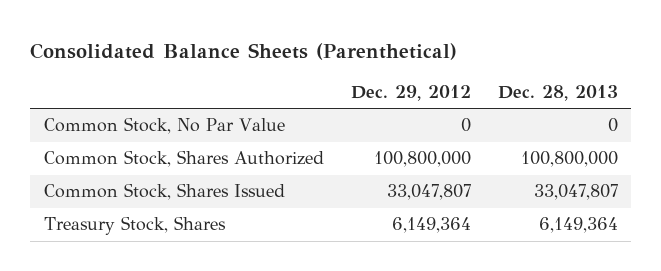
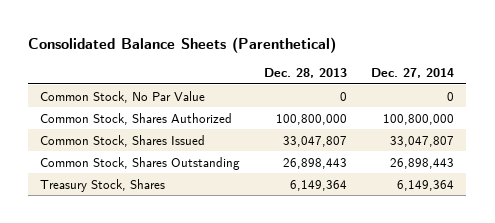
[350,85,471,102] Dec. 29, 2012 -> none
none -> [371,68,455,79] Dec. 27, 2014
none -> [40,156,241,170] Common Stock, Shares Outstanding

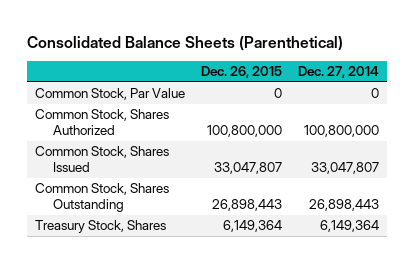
[264,68,348,79] Dec. 28, 2013 -> none
none -> [200,66,282,79] Dec. 26, 2015
[40,90,206,103] Common Stock, No Par Value -> [34,88,185,101] Common Stock, Par Value

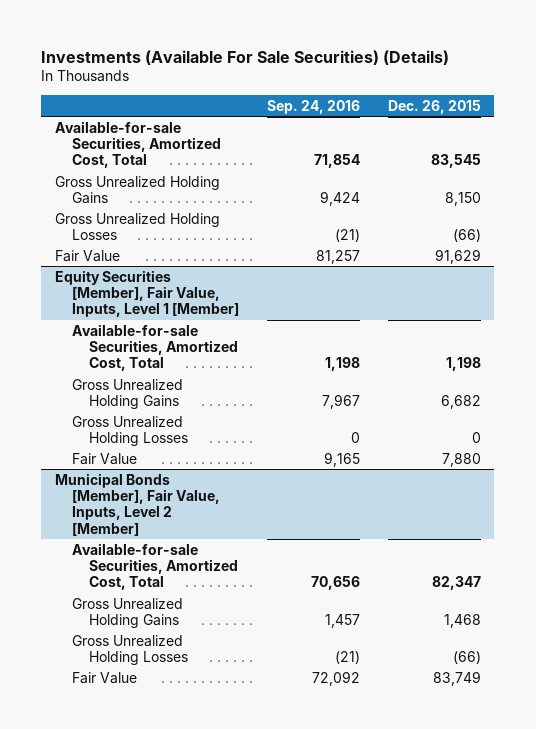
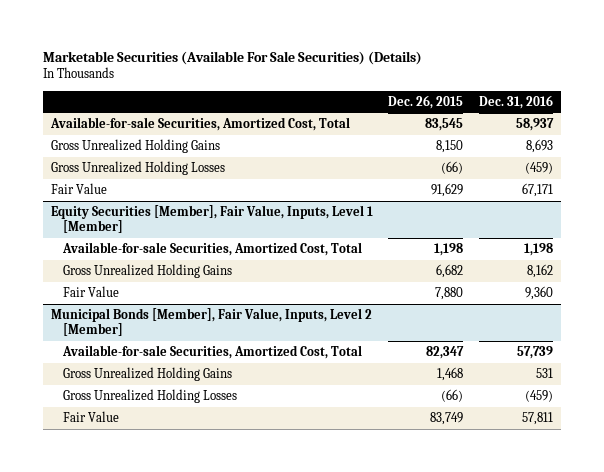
[41,49,450,65] Investments (Available For Sale Securities) (Details) -> [42,50,422,65] Marketable Securities (Available For Sale Securities) (Details)
[266,99,360,114] Sep. 24, 2016 -> none
none -> [479,94,554,109] Dec. 31, 2016
[72,415,189,446] Gross Unrealized Holding Losses -> none

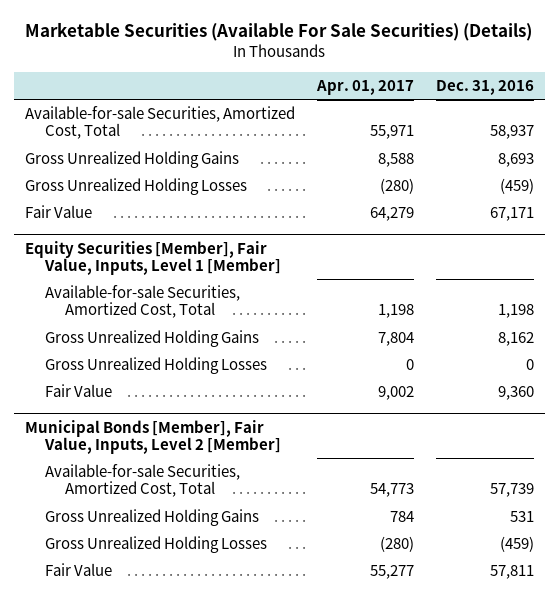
[388,94,464,109] Dec. 26, 2015 -> none
none -> [315,79,414,95] Apr. 01, 2017
none -> [45,357,268,375] Gross Unrealized Holding Losses

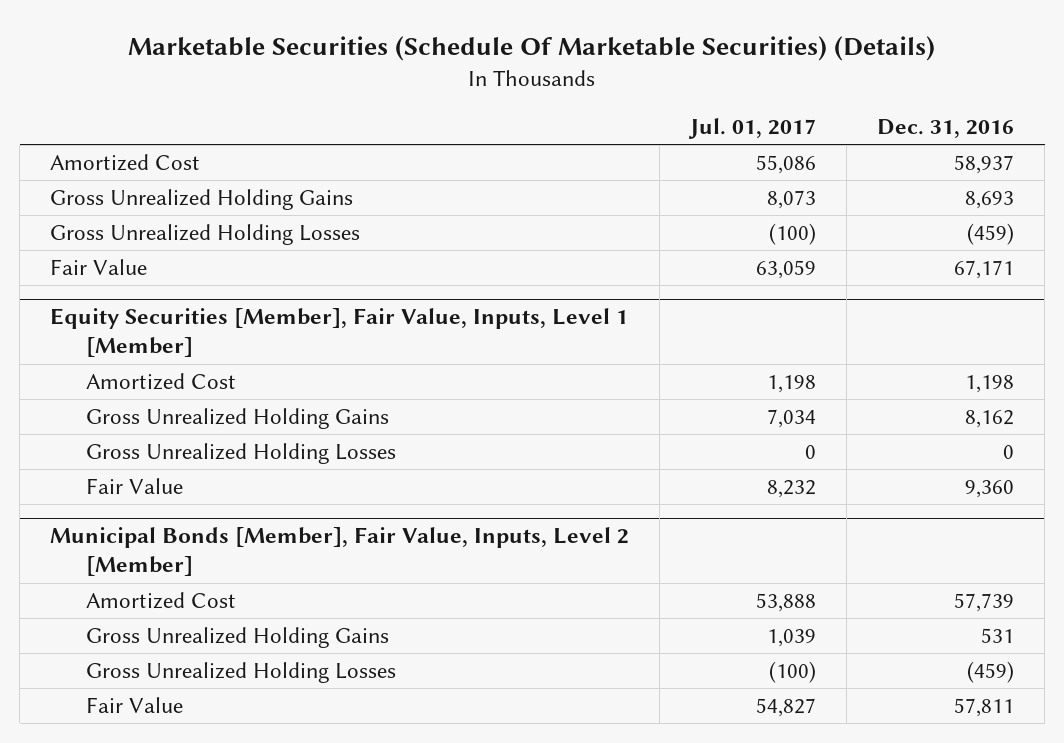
[25,21,533,41] Marketable Securities (Available For Sale Securities) (Details) -> [128,36,936,62] Marketable Securities (Schedule Of Marketable Securities) (Details)
[315,79,414,95] Apr. 01, 2017 -> none
none -> [688,117,817,139] Jul. 01, 2017
[24,106,295,140] Available-for-sale Securities, Amortized Cost, Total -> [50,154,201,172] Amortized Cost
[45,285,241,319] Available-for-sale Securities, Amortized Cost, Total -> [85,373,236,391] Amortized Cost
[45,464,241,498] Available-for-sale Securities, Amortized Cost, Total -> [85,592,236,610] Amortized Cost

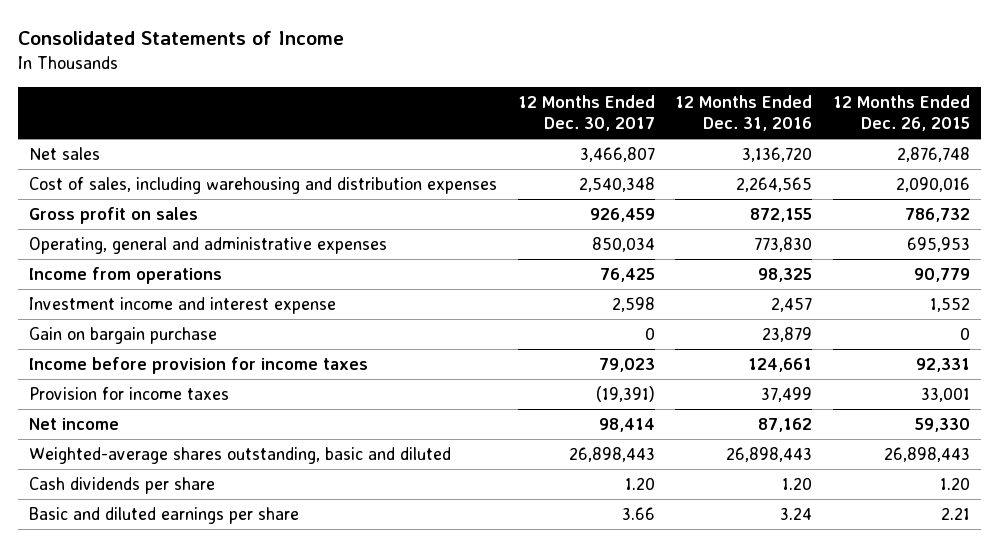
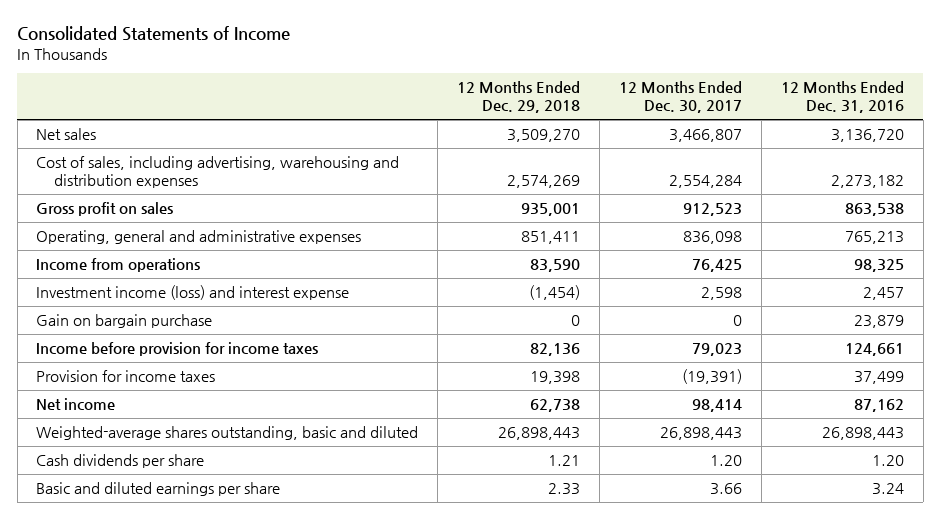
[833,94,971,132] 12 Months Ended Dec. 26, 2015 -> none
none -> [457,80,581,114] 12 Months Ended Dec. 29, 2018
[28,177,497,195] Cost of sales, including warehousing and distribution expenses -> [36,156,400,189] Cost of sales, including advertising, warehousing and distribution expenses
[578,177,655,193] 2,540,348 -> [669,175,743,189] 2,554,284
[736,177,813,193] 2,264,565 -> [830,175,904,189] 2,273,182
[589,208,655,223] 926,459 -> [683,203,743,217] 912,523
[750,208,813,223] 872,155 -> [844,203,904,217] 863,538
[591,237,655,253] 850,034 -> [683,231,743,245] 836,098
[754,237,813,253] 773,830 -> [844,231,904,245] 765,213
[28,297,336,315] Investment income and interest expense -> [36,285,350,301] Investment income (loss) and interest expense

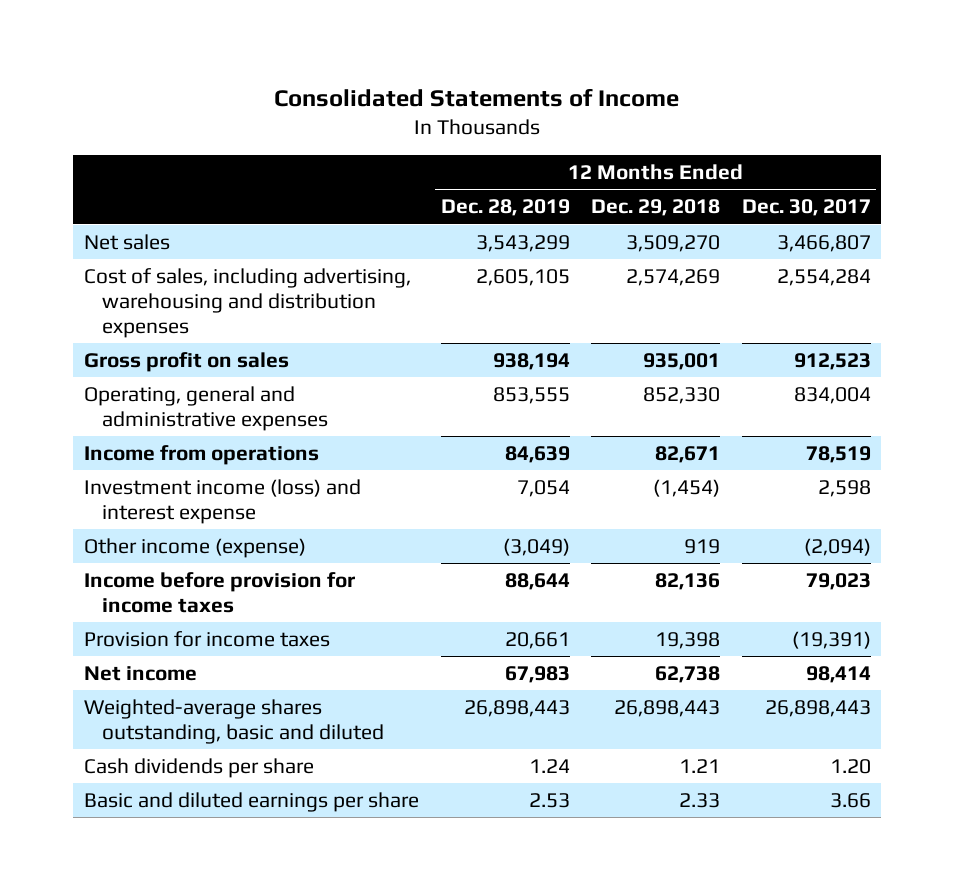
[780,80,904,114] 12 Months Ended Dec. 31, 2016 -> none
none -> [440,199,570,217] Dec. 28, 2019
[521,231,581,245] 851,411 -> [643,386,721,404] 852,330
[683,231,743,245] 836,098 -> [793,386,871,404] 834,004
[530,259,581,273] 83,590 -> [655,445,721,463] 82,671
[692,259,743,273] 76,425 -> [805,445,871,463] 78,519
[36,314,213,329] Gain on bargain purchase -> none
none -> [84,537,307,558] Other income (expense)

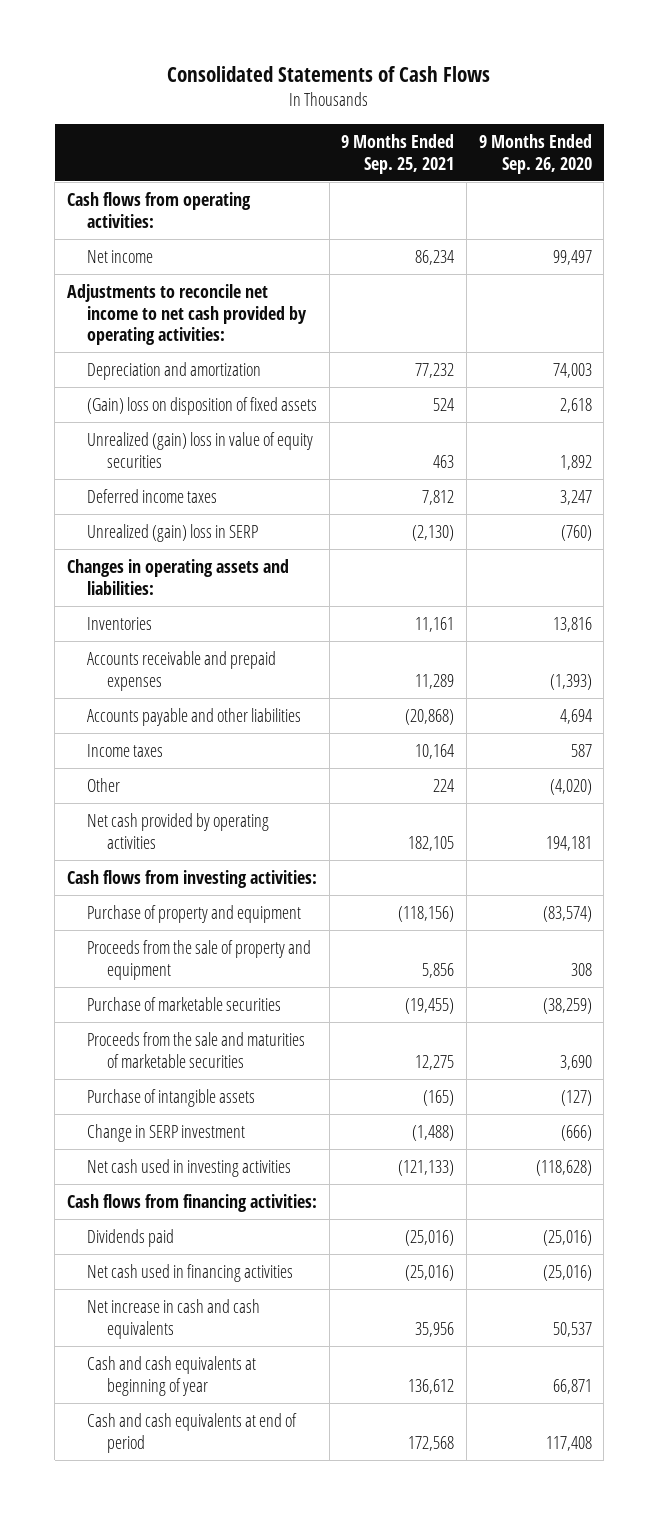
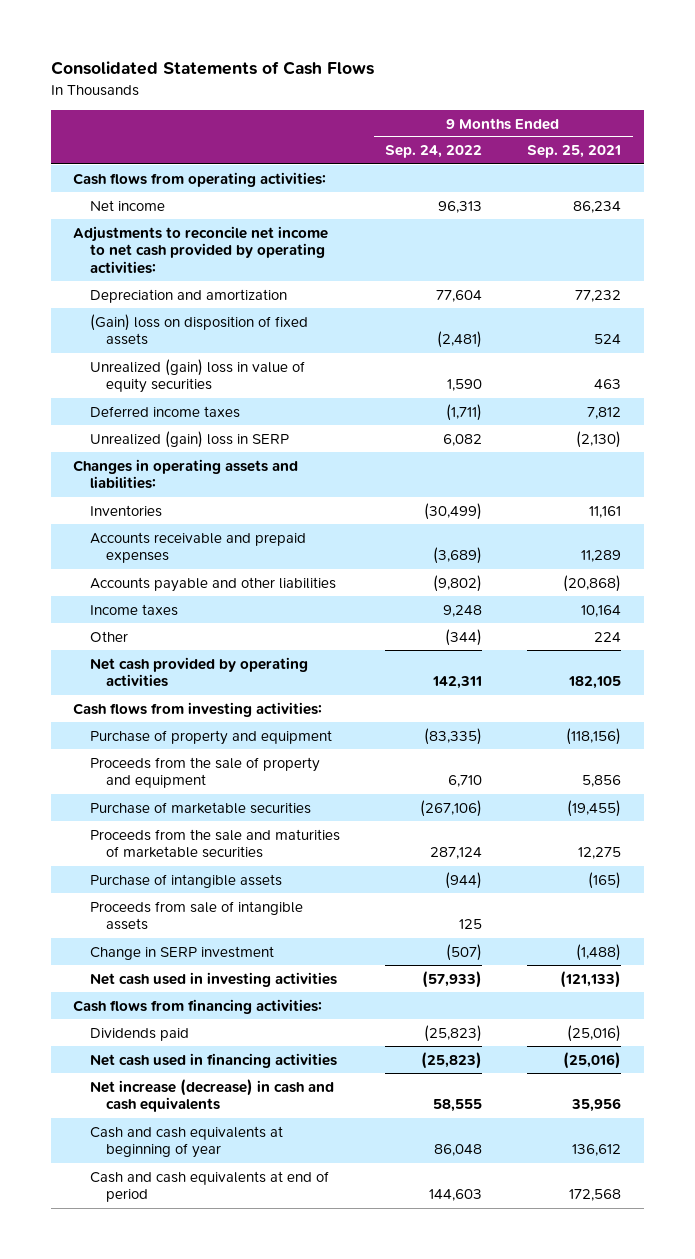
[478,134,592,174] 9 Months Ended Sep. 26, 2020 -> none
none -> [384,145,482,159] Sep. 24, 2022
none -> [89,900,303,931] Proceeds from sale of intangible assets
[87,1298,261,1339] Net increase in cash and cash equivalents -> [89,1078,334,1113] Net increase (decrease) in cash and cash equivalents

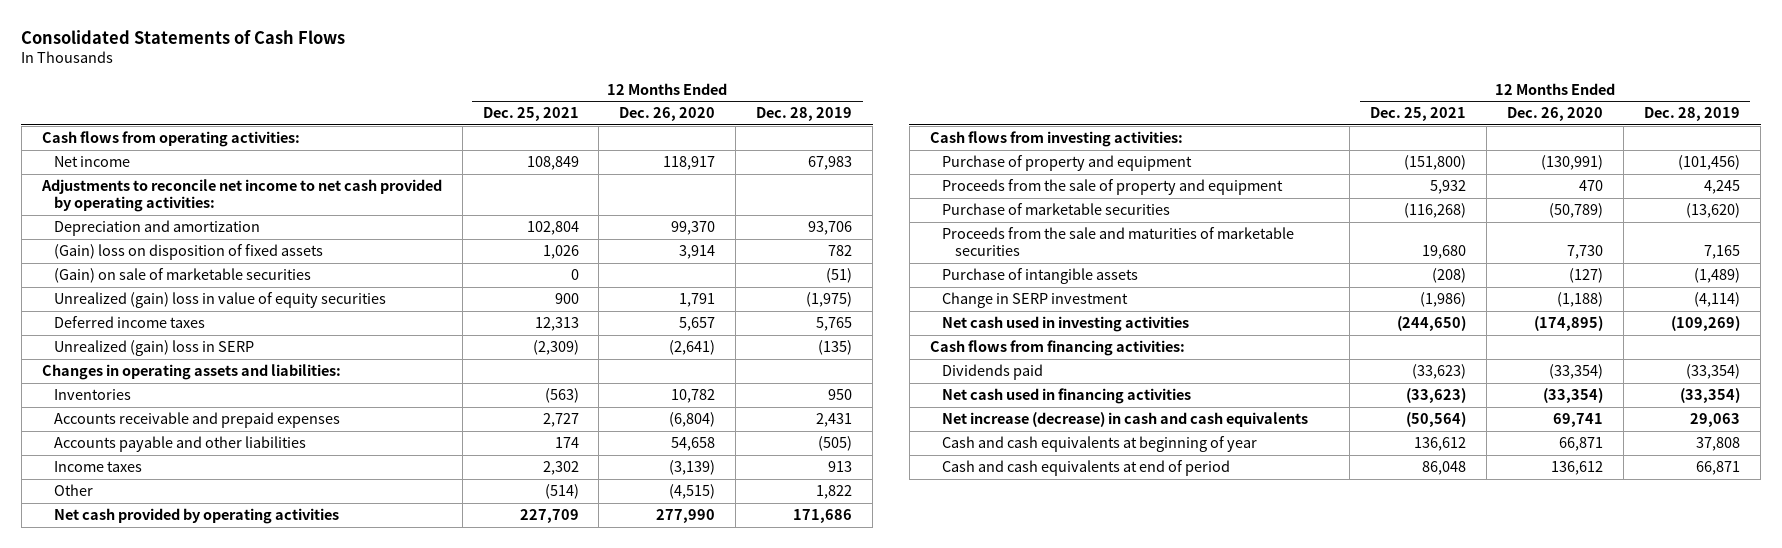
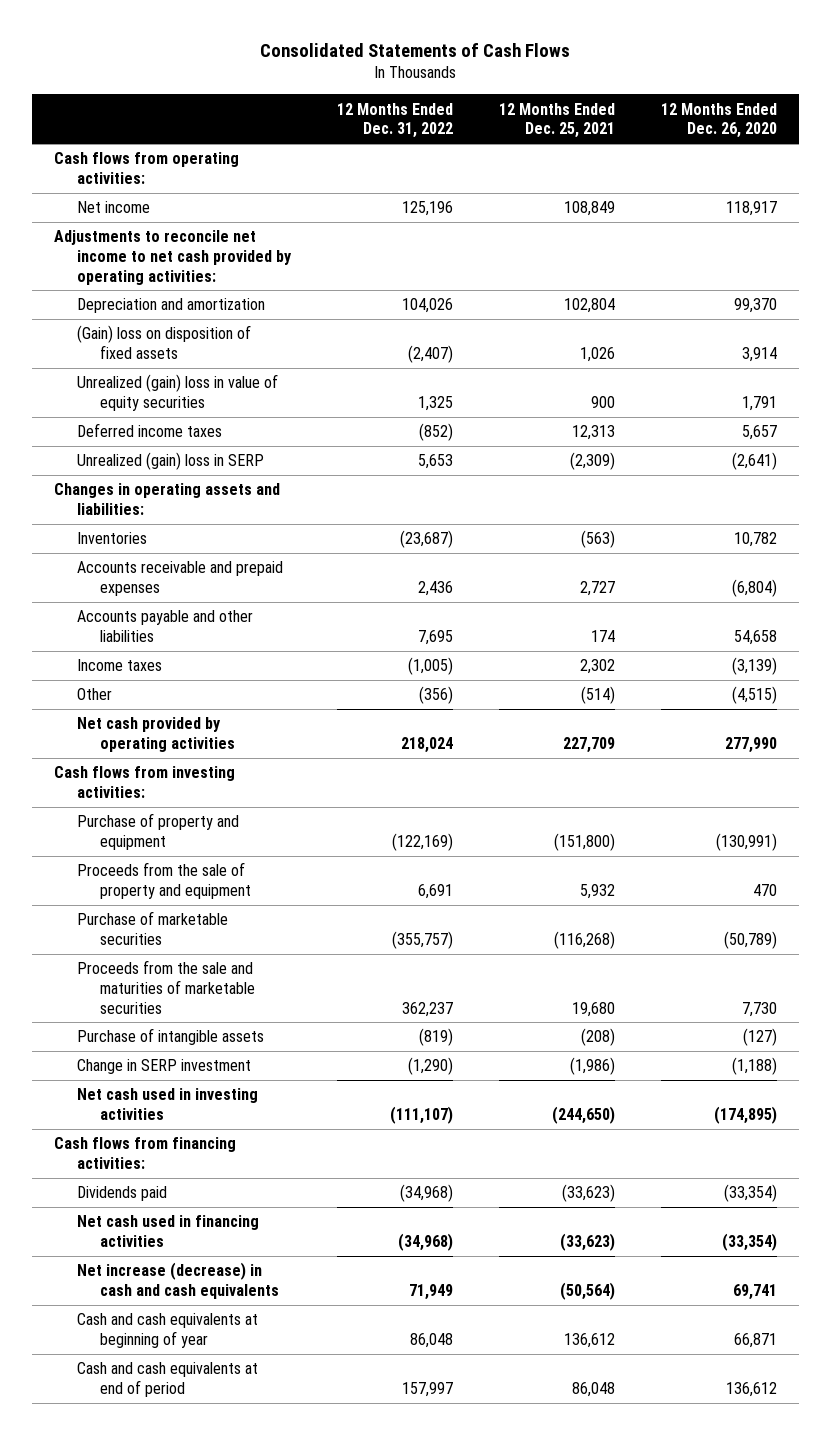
[756,107,853,122] Dec. 28, 2019 -> none
none -> [337,102,454,139] 12 Months Ended Dec. 31, 2022
[54,268,312,284] (Gain) on sale of marketable securities -> none

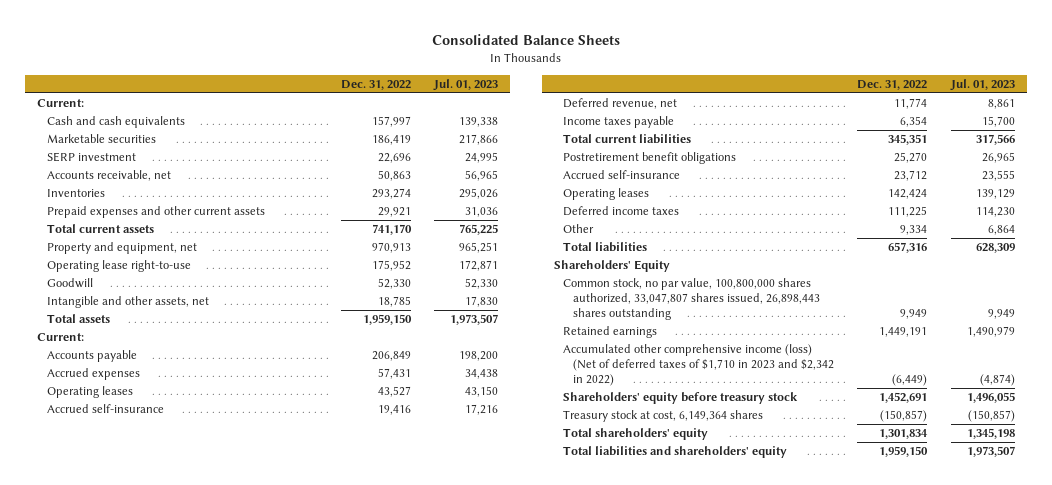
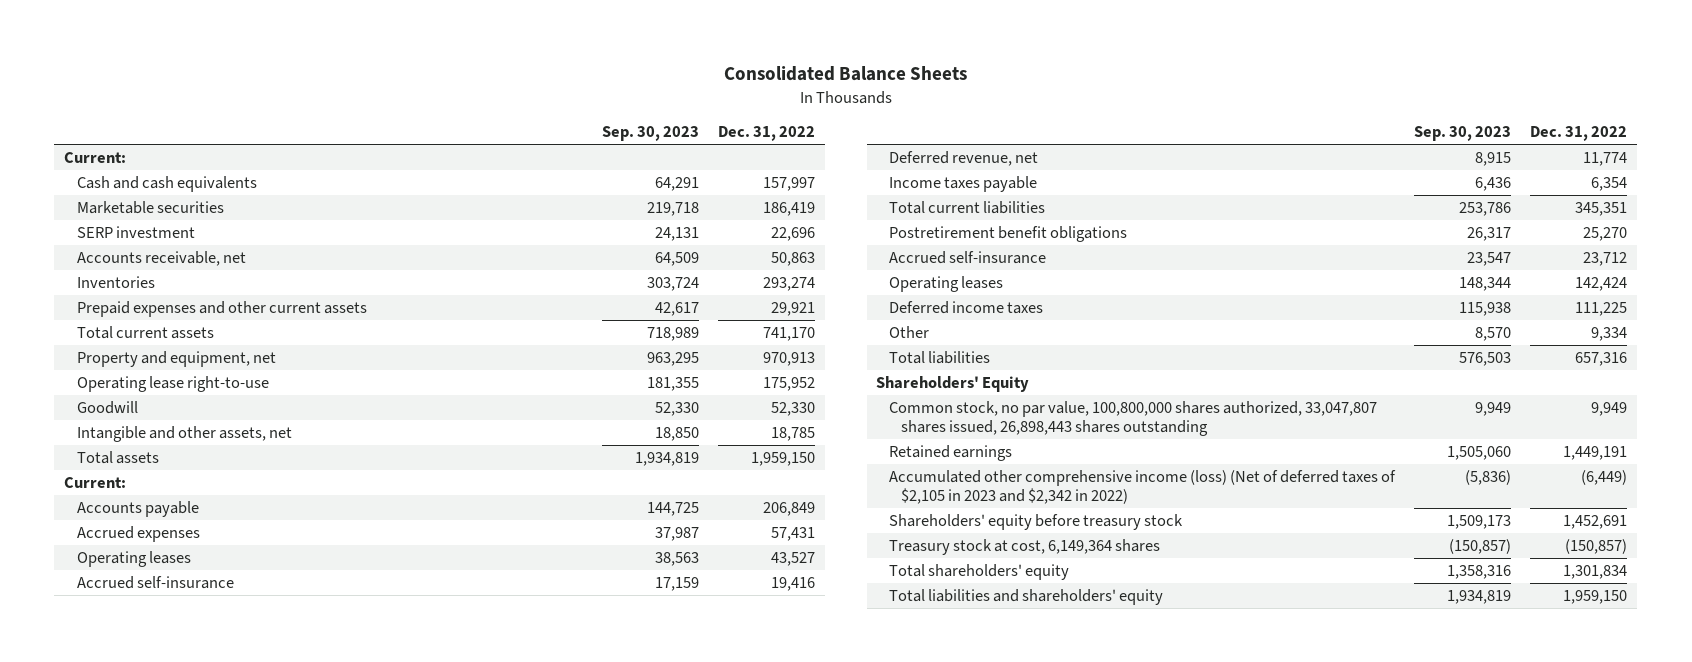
[433,78,499,91] Jul. 01, 2023 -> none
none -> [602,126,700,142] Sep. 30, 2023
[563,344,834,386] Accumulated other comprehensive income (loss) (Net of deferred taxes of $1,710 in 2023 and $2,342 in 2022) -> [888,470,1396,505] Accumulated other comprehensive income (loss) (Net of deferred taxes of $2,105 in 2023 and $2,342 in 2022)

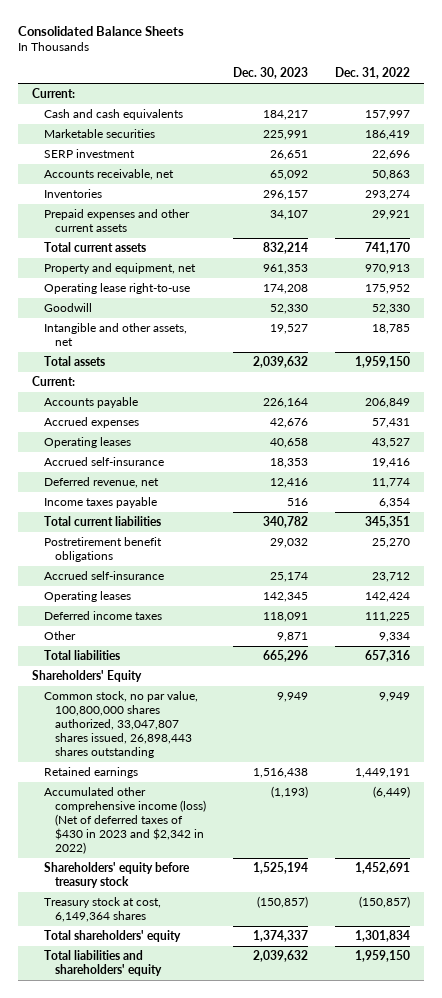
[602,126,700,142] Sep. 30, 2023 -> none
none -> [233,66,309,79] Dec. 30, 2023
[888,470,1396,505] Accumulated other comprehensive income (loss) (Net of deferred taxes of $2,105 in 2023 and $2,342 in 2022) -> [43,787,207,854] Accumulated other comprehensive income (loss) (Net of deferred taxes of $430 in 2023 and $2,342 in 2022)

